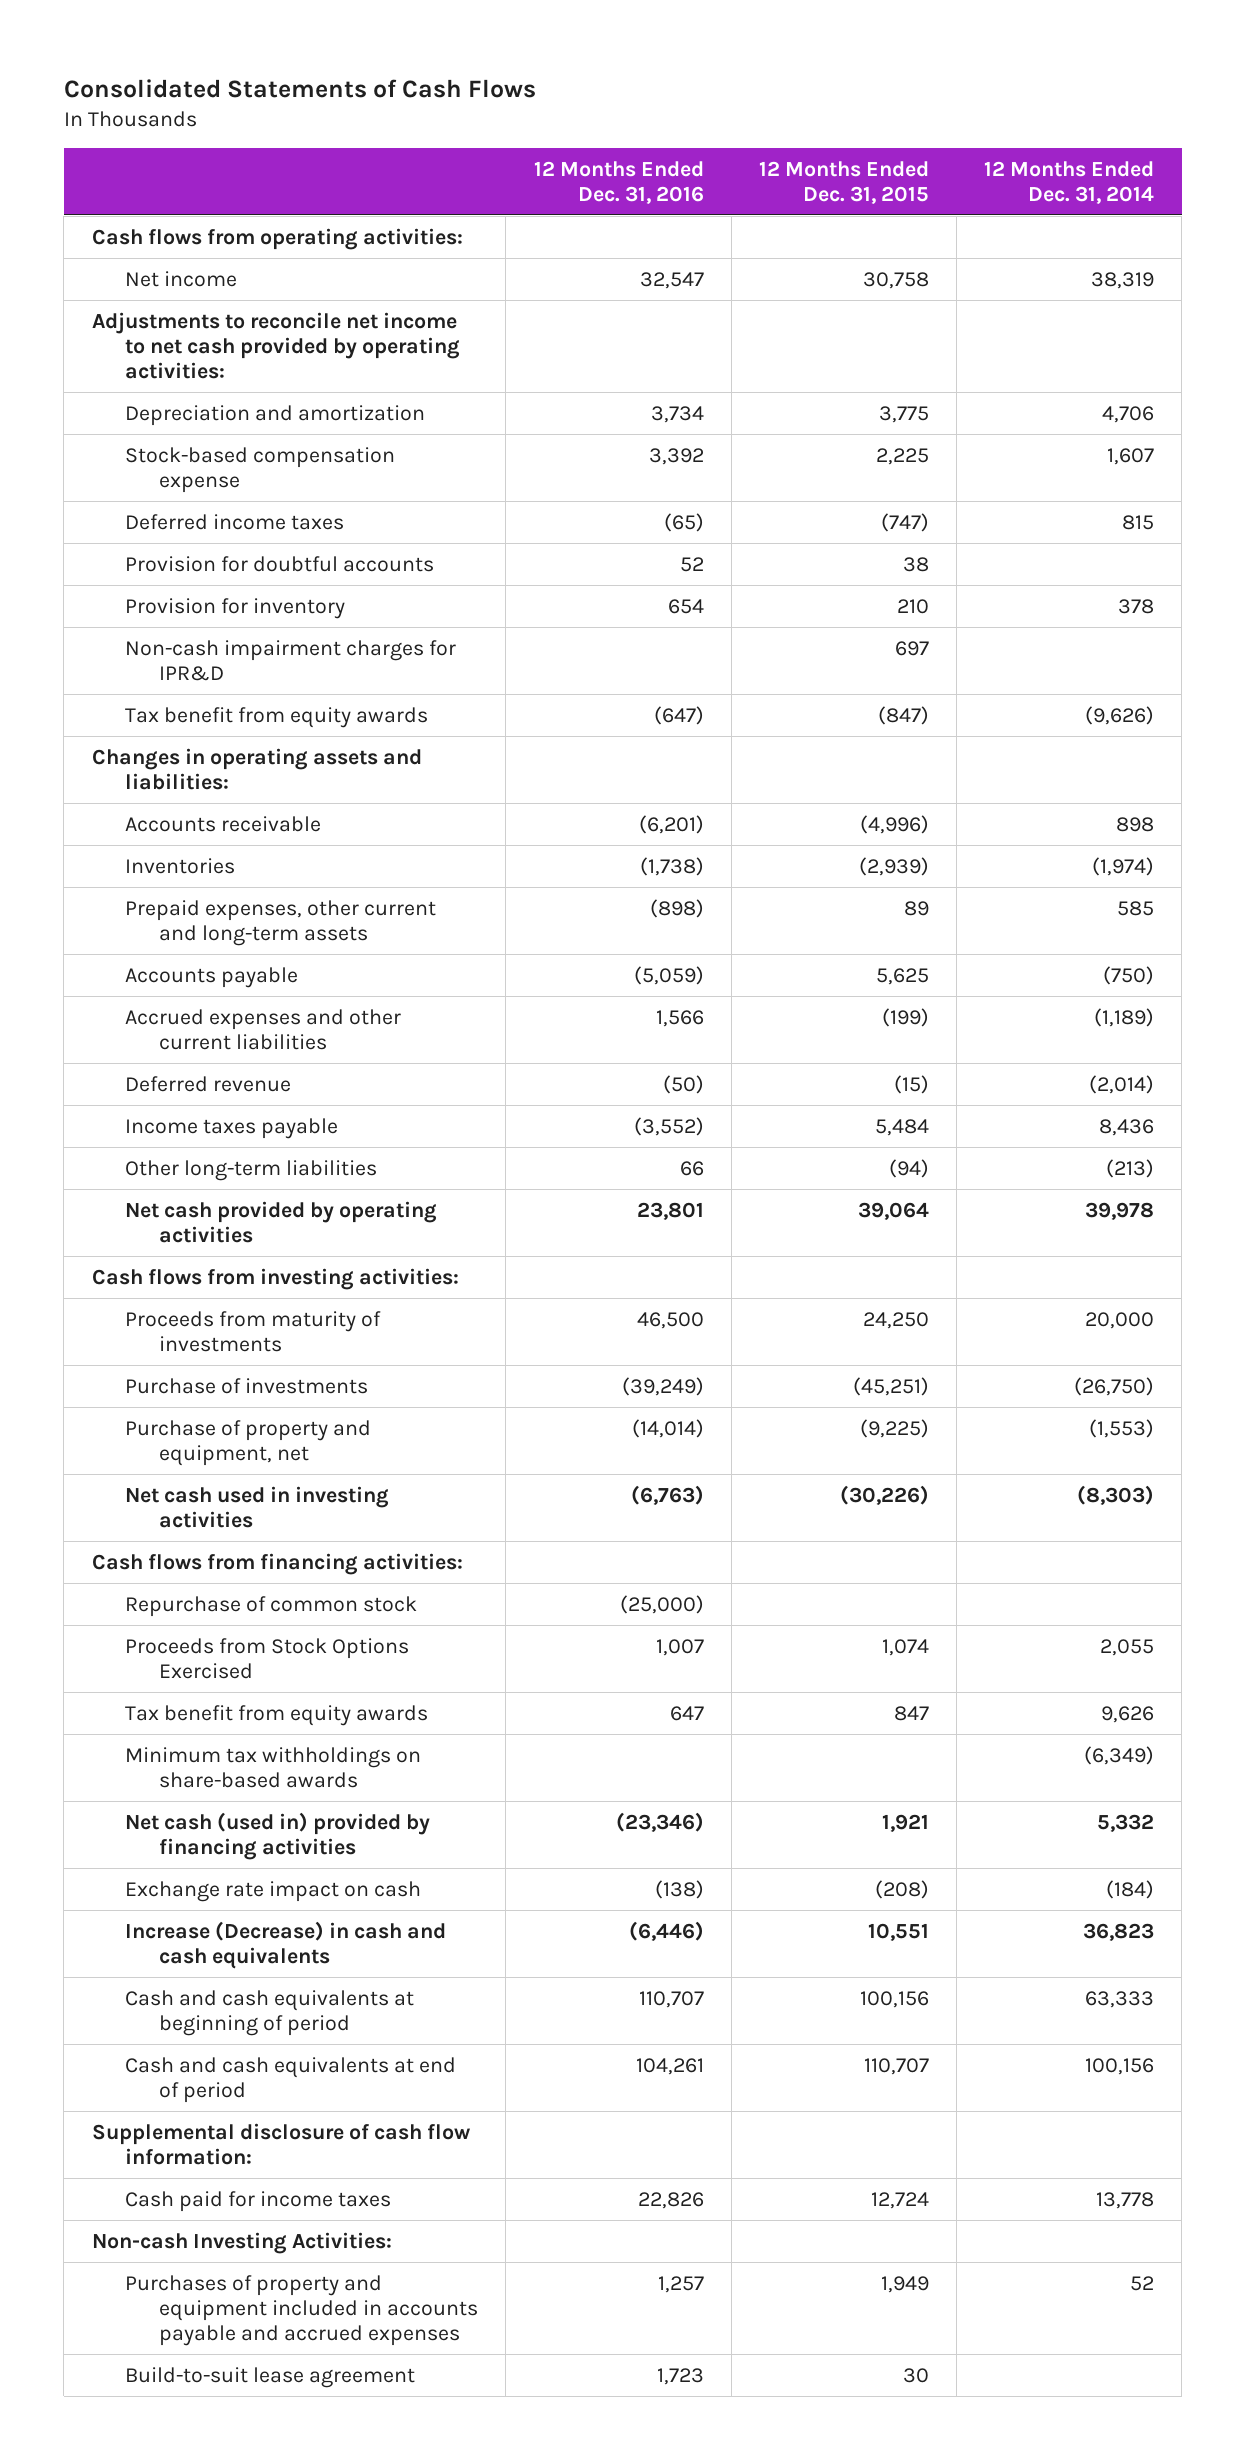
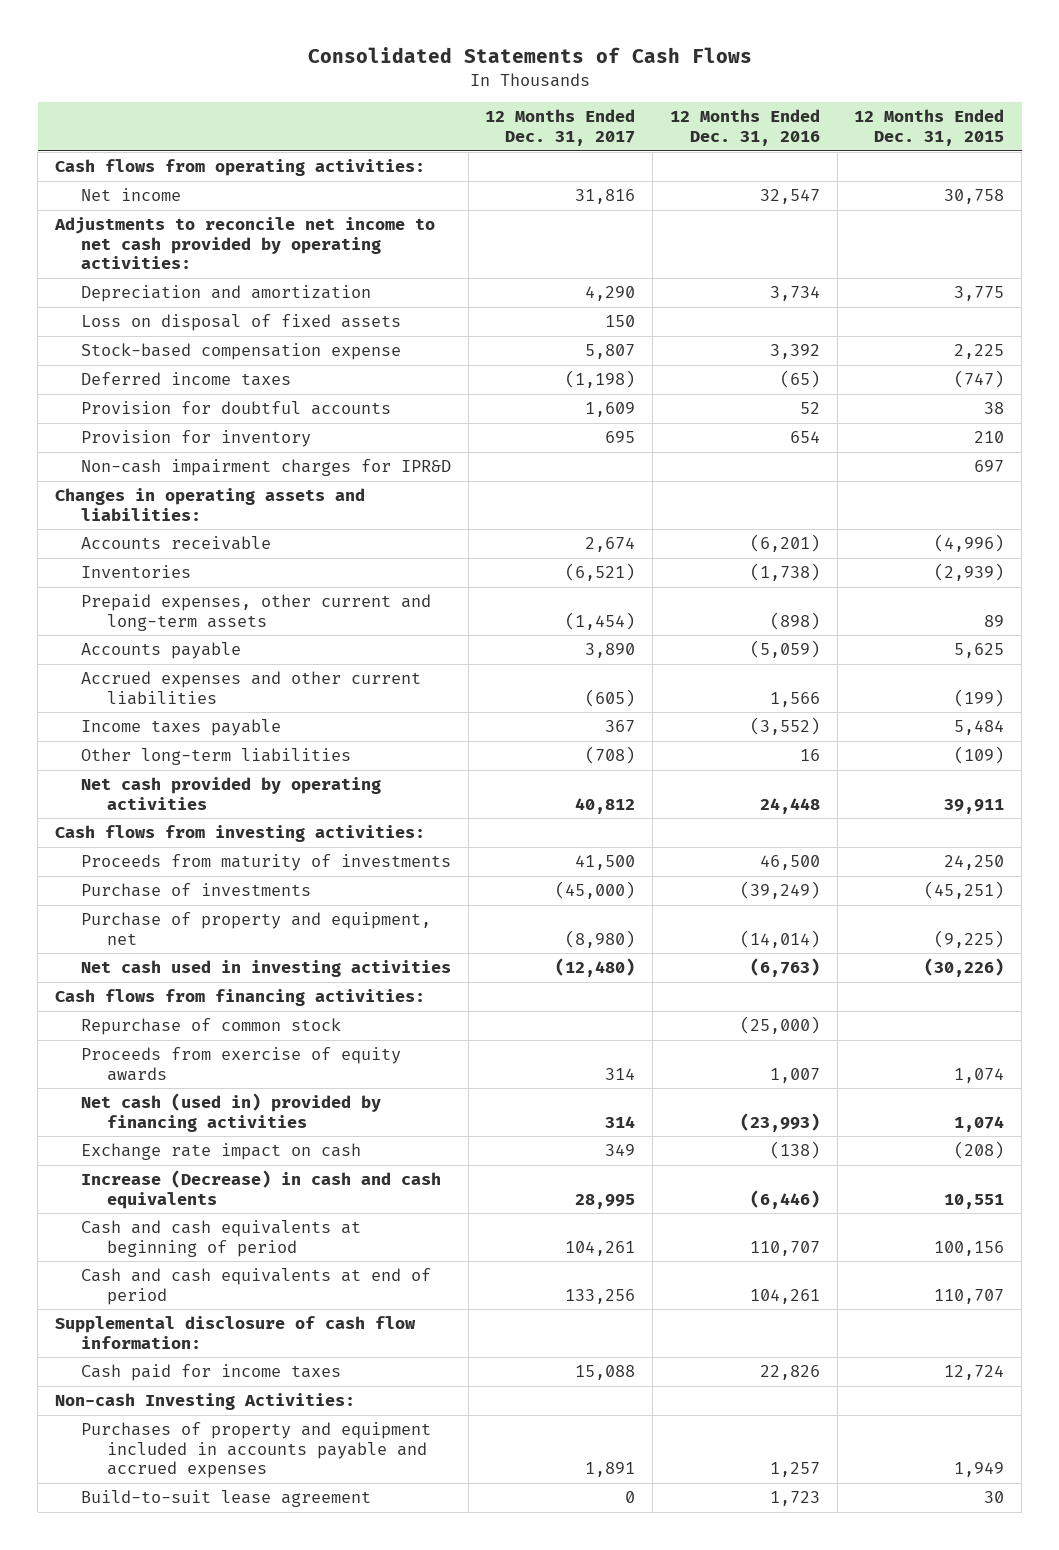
[983,160,1154,204] 12 Months Ended Dec. 31, 2014 -> none
none -> [485,109,636,146] 12 Months Ended Dec. 31, 2017
none -> [80,314,401,332] Loss on disposal of fixed assets
[125,706,429,728] Tax benefit from equity awards -> none
[125,1075,292,1092] Deferred revenue -> none
[679,1160,704,1176] 66 -> [799,749,820,762] 16
[888,1158,929,1178] (94) -> [954,746,1005,765] (109)
[636,1201,704,1220] 23,801 -> [759,797,820,814] 24,448
[857,1201,929,1220] 39,064 -> [944,798,1005,814] 39,911
[125,1704,429,1726] Tax benefit from equity awards -> none
[125,1746,422,1788] Minimum tax withholdings on share-based awards -> none
[125,1637,410,1679] Proceeds from Stock Options Exercised -> [80,1047,401,1081] Proceeds from exercise of equity awards
[615,1811,704,1832] (23,346) -> [739,1112,820,1132] (23,993)
[881,1813,929,1832] 1,921 -> [954,1115,1005,1132] 1,074

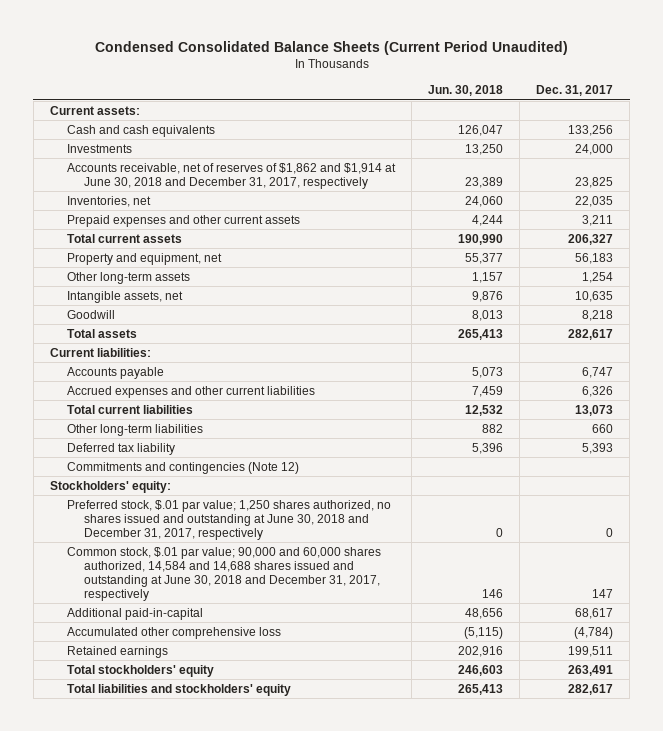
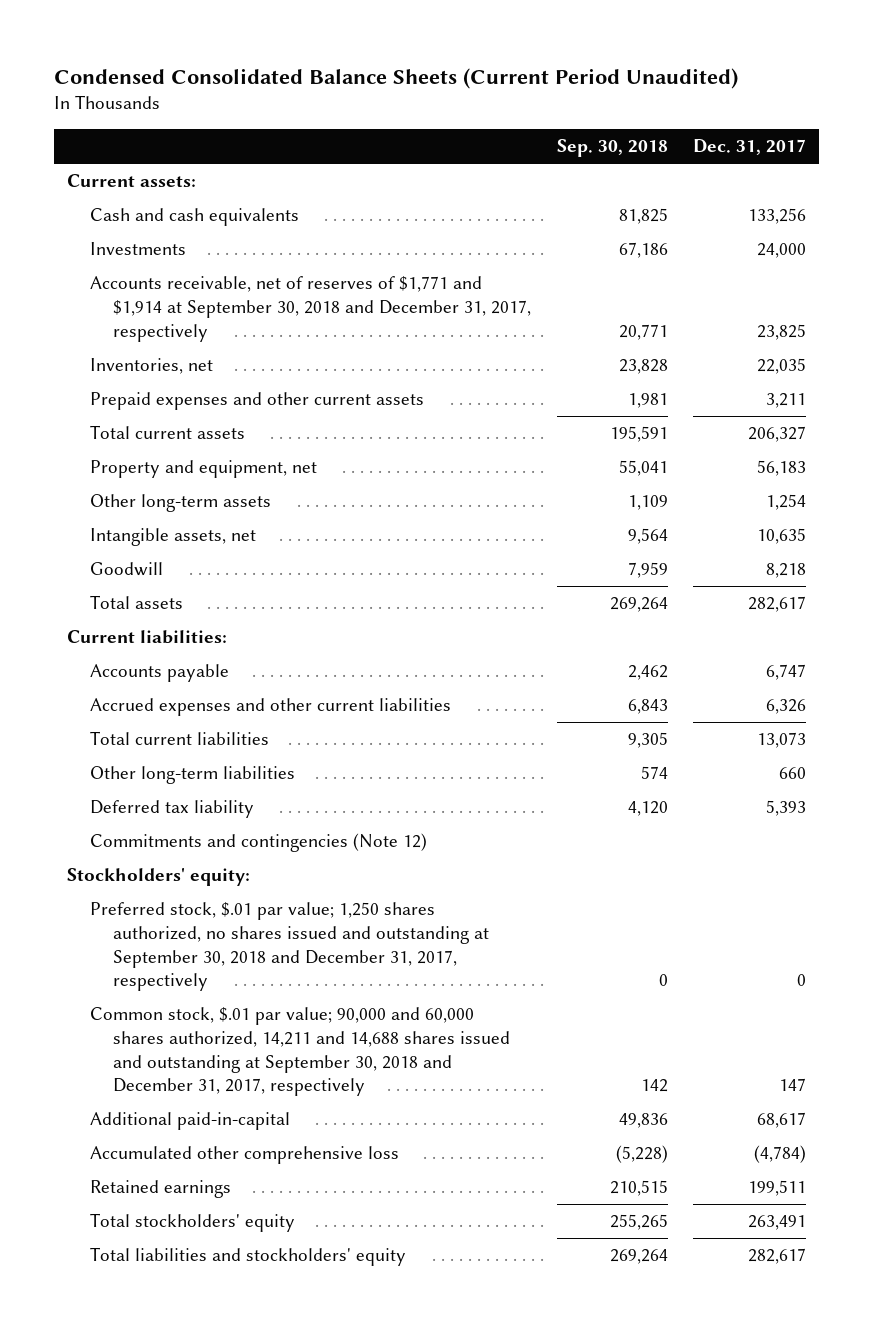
[428,84,504,96] Jun. 30, 2018 -> none
none -> [556,139,668,158] Sep. 30, 2018
[66,162,396,189] Accounts receivable, net of reserves of $1,862 and $1,914 at June 30, 2018 and December 31, 2017, respectively -> [90,276,532,342] Accounts receivable, net of reserves of $1,771 and $1,914 at September 30, 2018 and December 31, 2017, respectively
[66,499,391,540] Preferred stock, $.01 par value; 1,250 shares authorized, no shares issued and outstanding at June 30, 2018 and December 31, 2017, respectively -> [90,902,490,992] Preferred stock, $.01 par value; 1,250 shares authorized, no shares issued and outstanding at September 30, 2018 and December 31, 2017, respectively
[66,546,381,601] Common stock, $.01 par value; 90,000 and 60,000 shares authorized, 14,584 and 14,688 shares issued and outstanding at June 30, 2018 and December 31, 2017, respectively -> [90,1007,511,1097] Common stock, $.01 par value; 90,000 and 60,000 shares authorized, 14,211 and 14,688 shares issued and outstanding at September 30, 2018 and December 31, 2017, respectively

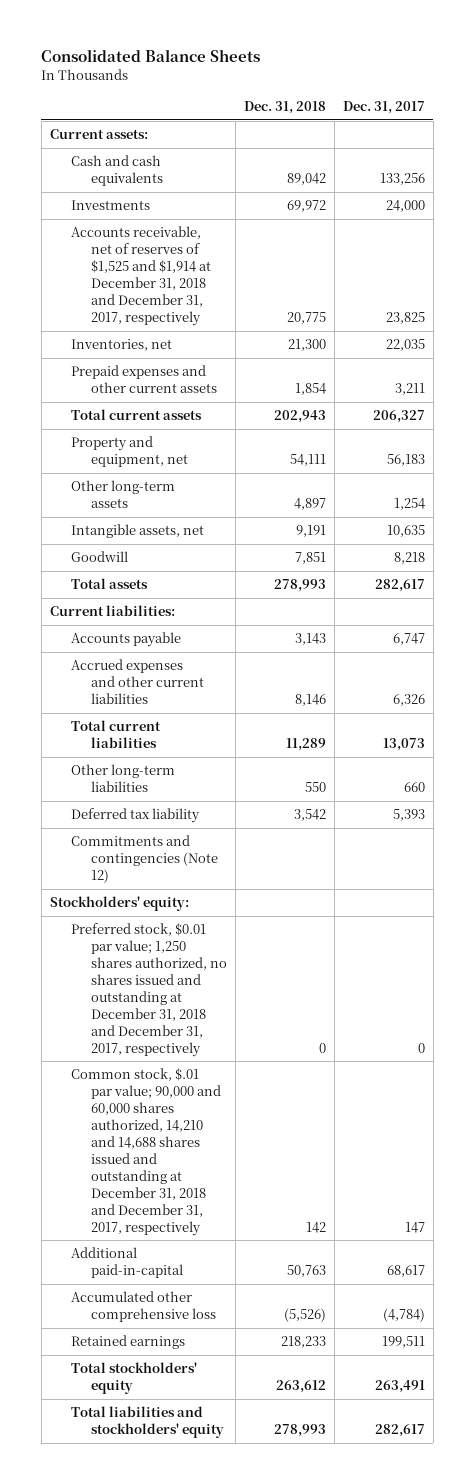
[54,67,739,89] Condensed Consolidated Balance Sheets (Current Period Unaudited) -> [41,48,261,62] Consolidated Balance Sheets
[556,139,668,158] Sep. 30, 2018 -> none
none -> [244,101,327,115] Dec. 31, 2018
[90,276,532,342] Accounts receivable, net of reserves of $1,771 and $1,914 at September 30, 2018 and December 31, 2017, respectively -> [70,226,212,327] Accounts receivable, net of reserves of $1,525 and $1,914 at December 31, 2018 and December 31, 2017, respectively
[90,902,490,992] Preferred stock, $.01 par value; 1,250 shares authorized, no shares issued and outstanding at September 30, 2018 and December 31, 2017, respectively -> [70,923,228,1057] Preferred stock, $0.01 par value; 1,250 shares authorized, no shares issued and outstanding at December 31, 2018 and December 31, 2017, respectively
[90,1007,511,1097] Common stock, $.01 par value; 90,000 and 60,000 shares authorized, 14,211 and 14,688 shares issued and outstanding at September 30, 2018 and December 31, 2017, respectively -> [70,1068,222,1236] Common stock, $.01 par value; 90,000 and 60,000 shares authorized, 14,210 and 14,688 shares issued and outstanding at December 31, 2018 and December 31, 2017, respectively

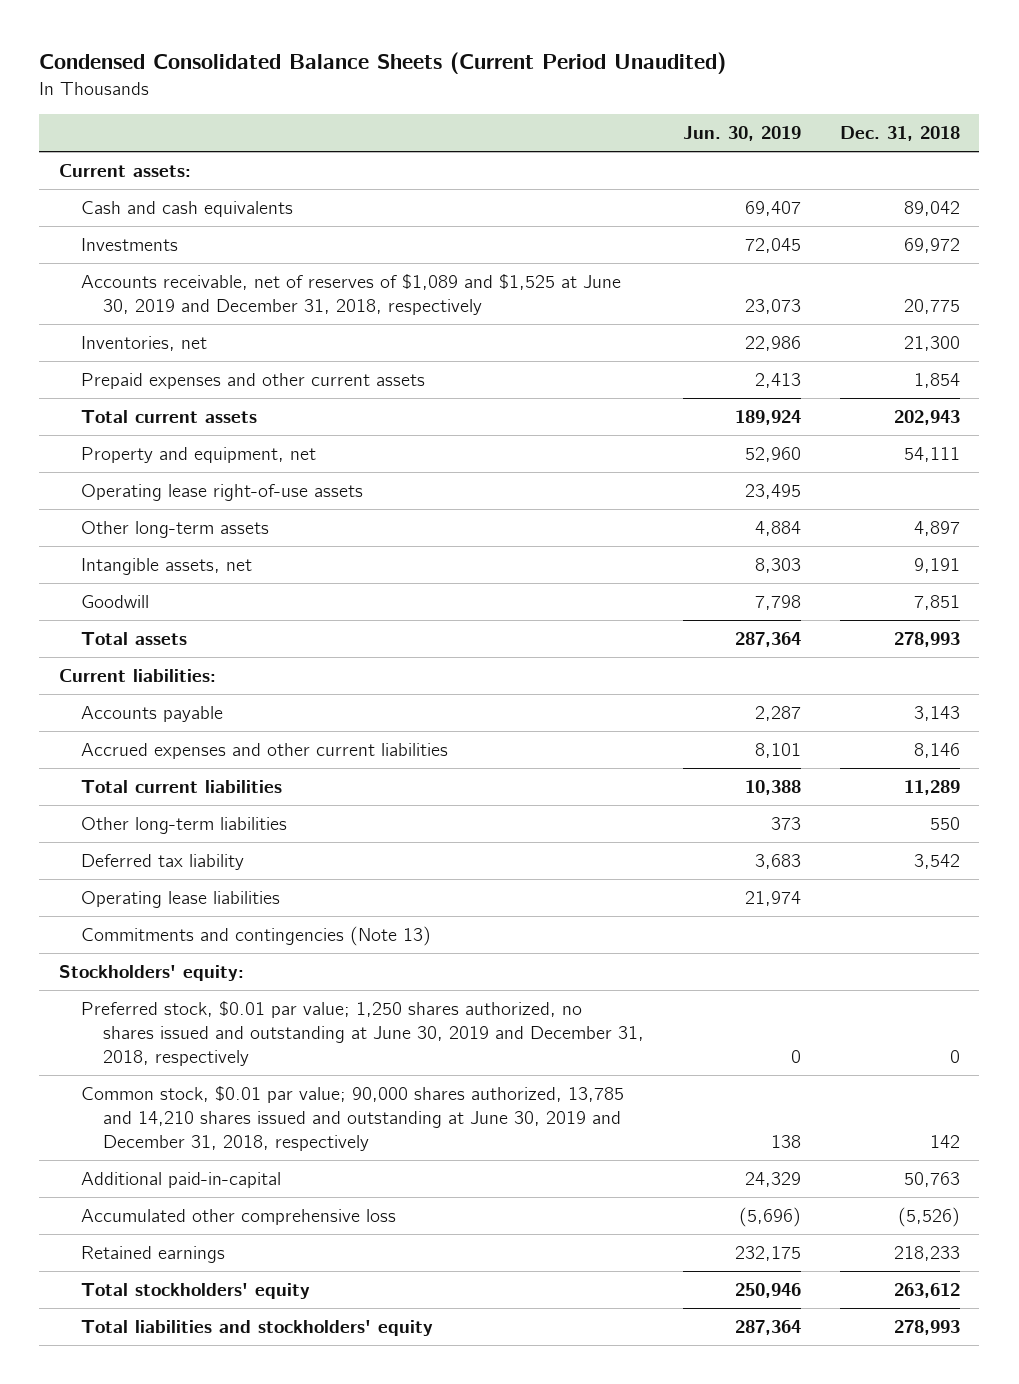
[41,48,261,62] Consolidated Balance Sheets -> [39,52,727,75] Condensed Consolidated Balance Sheets (Current Period Unaudited)
[342,101,425,115] Dec. 31, 2017 -> none
none -> [682,126,801,142] Jun. 30, 2019
[70,226,212,327] Accounts receivable, net of reserves of $1,525 and $1,914 at December 31, 2018 and December 31, 2017, respectively -> [81,274,622,315] Accounts receivable, net of reserves of $1,089 and $1,525 at June 30, 2019 and December 31, 2018, respectively
none -> [81,484,364,502] Operating lease right-of-use assets
none -> [81,891,281,909] Operating lease liabilities
[70,835,219,884] Commitments and contingencies (Note 12) -> [81,926,432,947] Commitments and contingencies (Note 13)
[70,923,228,1057] Preferred stock, $0.01 par value; 1,250 shares authorized, no shares issued and outstanding at December 31, 2018 and December 31, 2017, respectively -> [81,1001,645,1066] Preferred stock, $0.01 par value; 1,250 shares authorized, no shares issued and outstanding at June 30, 2019 and December 31, 2018, respectively
[70,1068,222,1236] Common stock, $.01 par value; 90,000 and 60,000 shares authorized, 14,210 and 14,688 shares issued and outstanding at December 31, 2018 and December 31, 2017, respectively -> [81,1086,625,1151] Common stock, $0.01 par value; 90,000 shares authorized, 13,785 and 14,210 shares issued and outstanding at June 30, 2019 and December 31, 2018, respectively

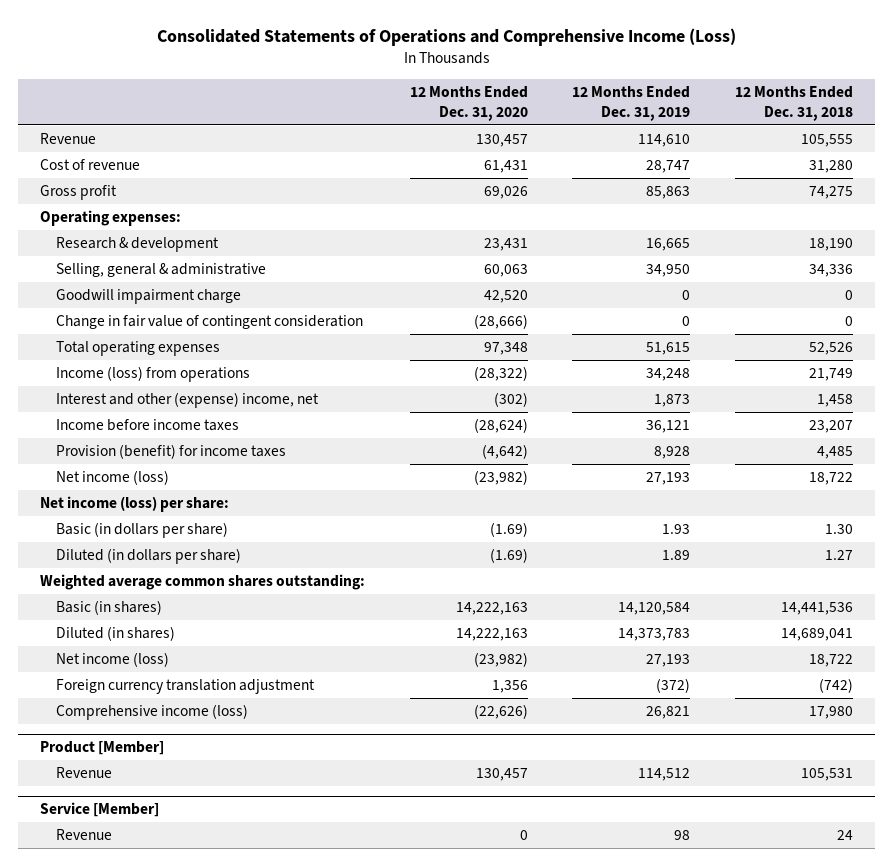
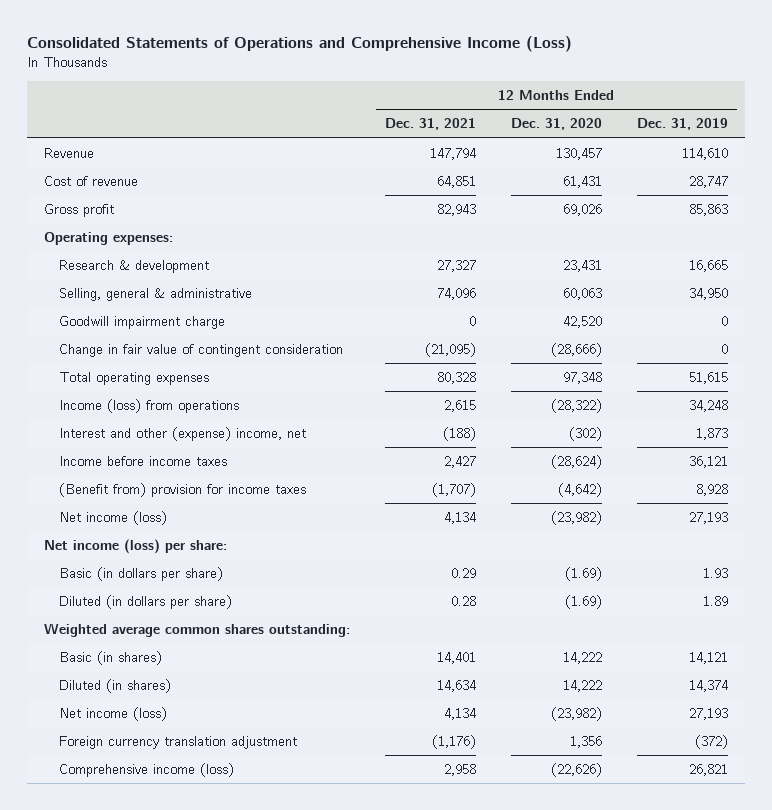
[735,86,854,122] 12 Months Ended Dec. 31, 2018 -> none
none -> [385,118,477,131] Dec. 31, 2021
[56,443,287,459] Provision (benefit) for income taxes -> [59,482,307,497] (Benefit from) provision for income taxes
[455,601,528,615] 14,222,163 -> [562,651,602,664] 14,222
[618,601,691,615] 14,120,584 -> [688,651,728,664] 14,121
[455,627,528,641] 14,222,163 -> [562,679,602,692] 14,222
[618,627,691,641] 14,373,783 -> [688,679,728,692] 14,374
[40,741,165,756] Product [Member] -> none
[56,766,113,778] Revenue -> none
[40,802,160,818] Service [Member] -> none
[56,828,113,840] Revenue -> none

